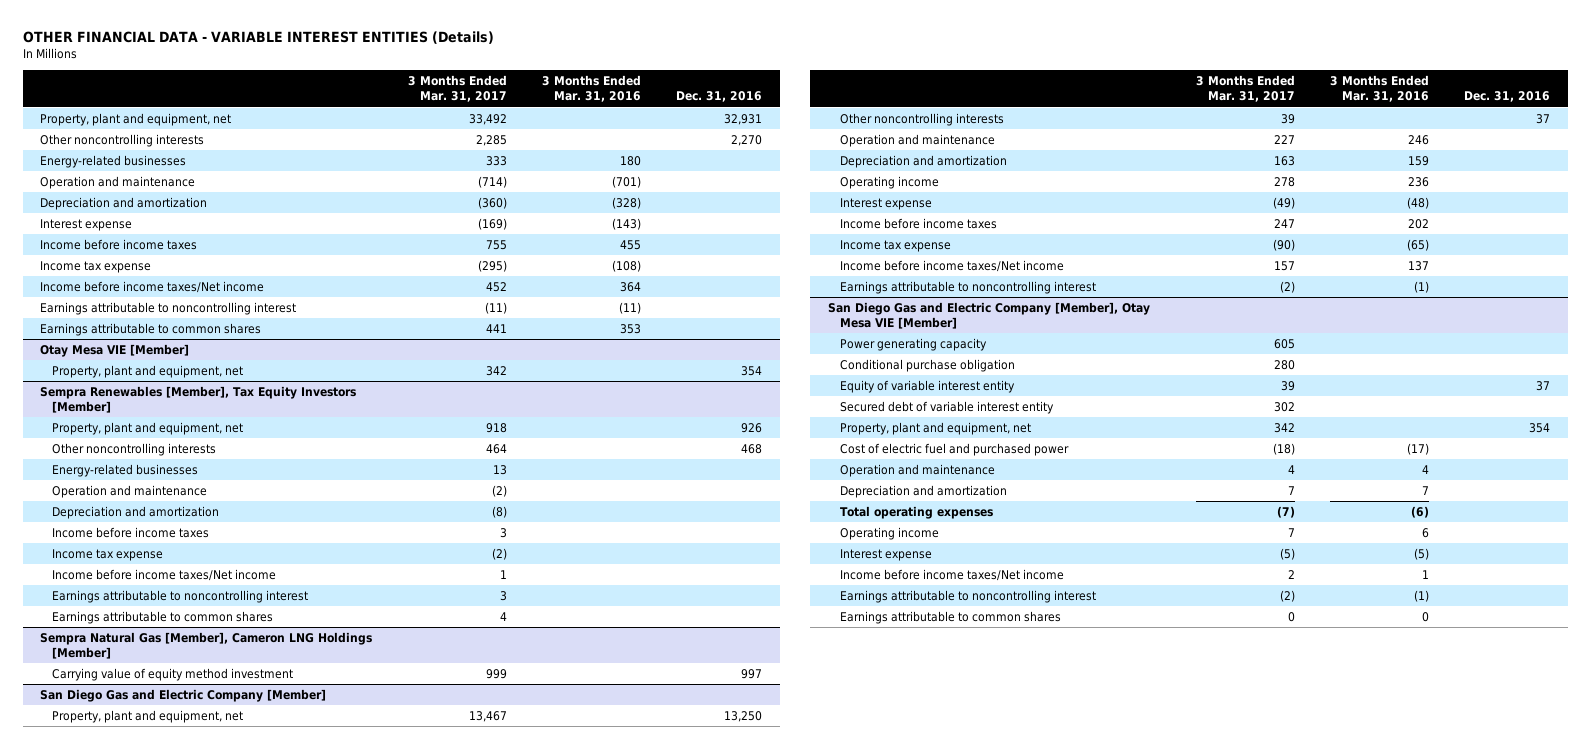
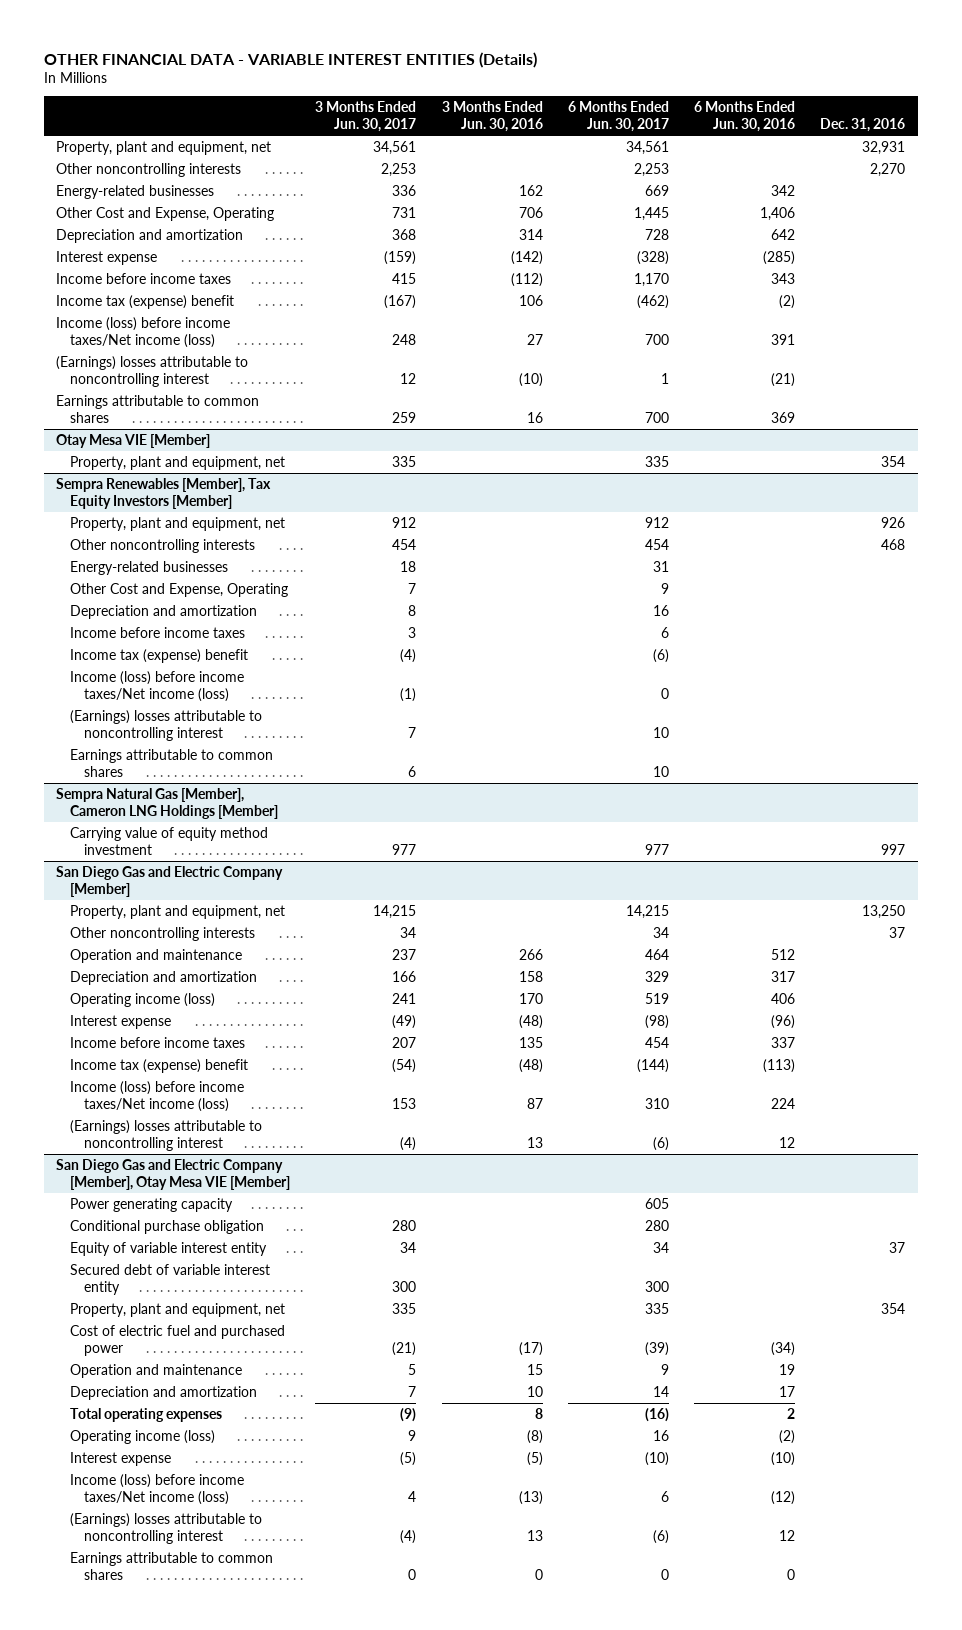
[407,75,507,103] 3 Months Ended Mar. 31, 2017 -> none
[542,75,642,103] 3 Months Ended Mar. 31, 2016 -> none
none -> [315,100,417,132] 3 Months Ended Jun. 30, 2017
none -> [441,100,543,132] 3 Months Ended Jun. 30, 2016
none -> [567,100,669,132] 6 Months Ended Jun. 30, 2017
none -> [693,100,795,132] 6 Months Ended Jun. 30, 2016
[40,176,196,190] Operation and maintenance -> [56,206,275,221] Other Cost and Expense, Operating
[40,261,152,274] Income tax expense -> [56,294,235,309] Income tax (expense) benefit
[40,281,265,294] Income before income taxes/Net income -> [56,316,231,348] Income (loss) before income taxes/Net income (loss)
[40,302,297,316] Earnings attributable to noncontrolling interest -> [56,355,249,387] (Earnings) losses attributable to noncontrolling interest
[52,485,208,499] Operation and maintenance -> [70,582,289,597] Other Cost and Expense, Operating
[52,549,164,562] Income tax expense -> [70,648,249,663] Income tax (expense) benefit
[52,569,277,582] Income before income taxes/Net income -> [70,670,245,702] Income (loss) before income taxes/Net income (loss)
[52,590,309,604] Earnings attributable to noncontrolling interest -> [70,709,263,741] (Earnings) losses attributable to noncontrolling interest
[840,176,940,190] Operating income -> [70,992,216,1007] Operating income (loss)
[840,240,952,253] Income tax expense -> [70,1058,249,1073] Income tax (expense) benefit
[840,260,1065,273] Income before income taxes/Net income -> [70,1080,245,1112] Income (loss) before income taxes/Net income (loss)
[840,281,1097,295] Earnings attributable to noncontrolling interest -> [70,1119,263,1151] (Earnings) losses attributable to noncontrolling interest
[840,527,940,541] Operating income -> [70,1429,216,1444] Operating income (loss)
[840,569,1065,582] Income before income taxes/Net income -> [70,1473,245,1505] Income (loss) before income taxes/Net income (loss)
[840,590,1097,604] Earnings attributable to noncontrolling interest -> [70,1512,263,1544] (Earnings) losses attributable to noncontrolling interest

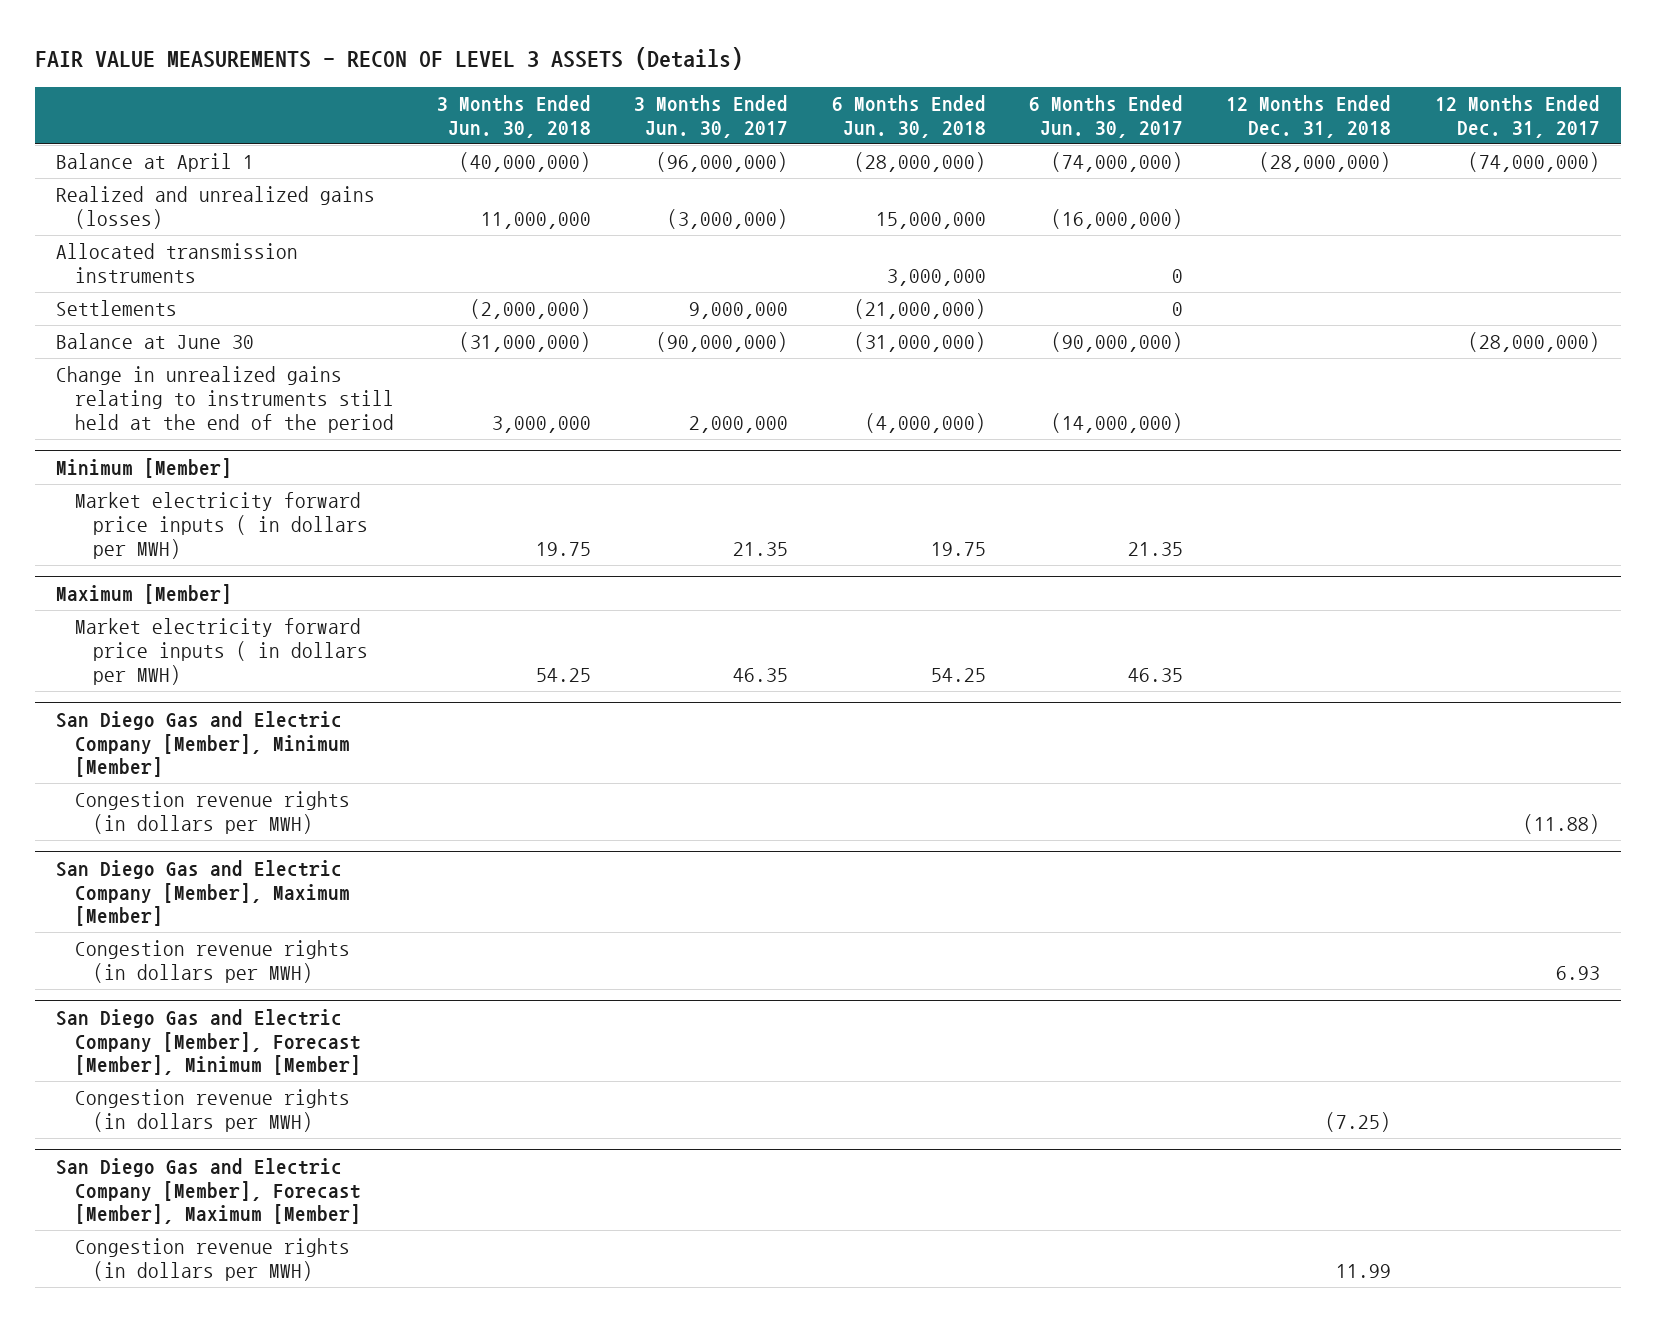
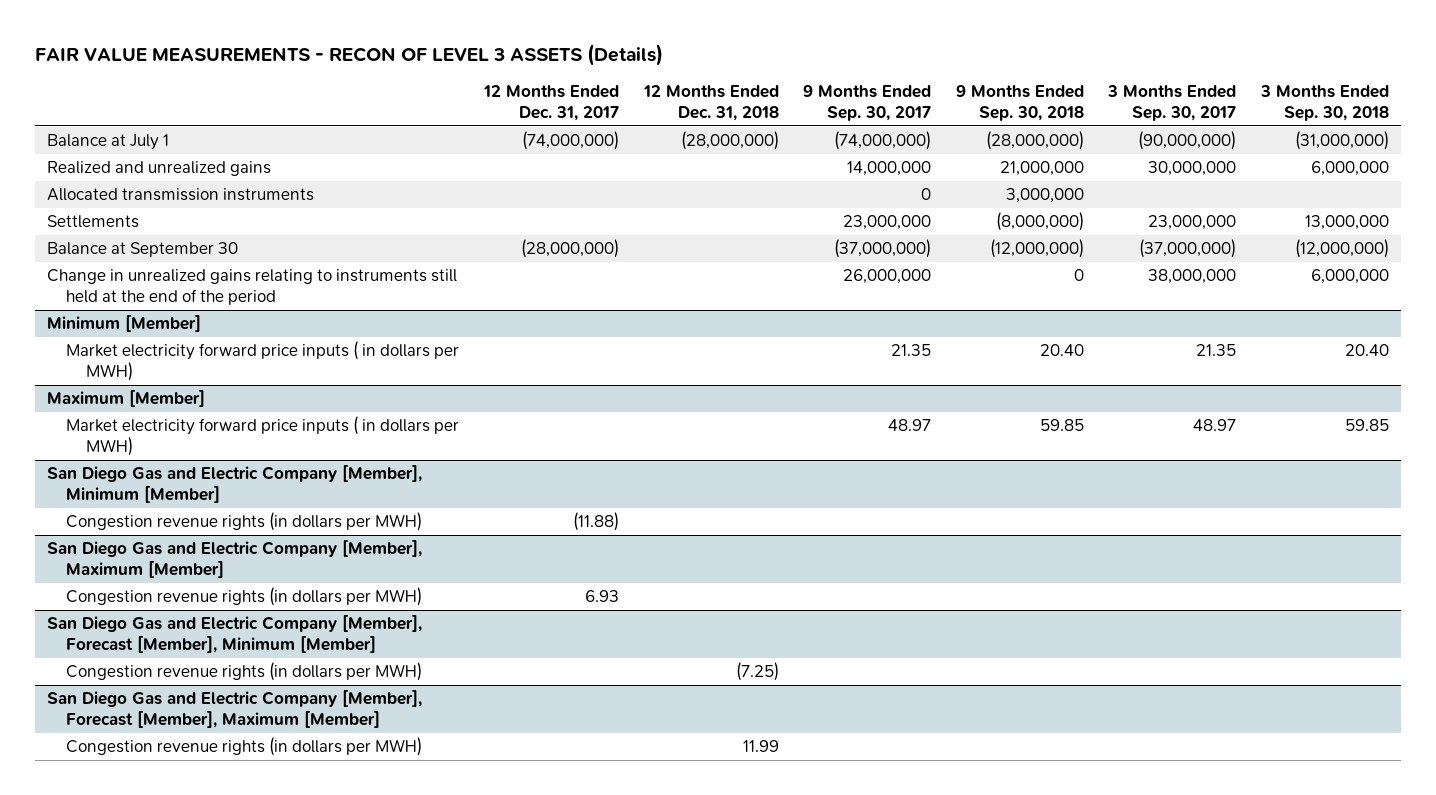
[437,95,592,138] 3 Months Ended Jun. 30, 2018 -> none
[634,95,789,138] 3 Months Ended Jun. 30, 2017 -> none
[831,95,986,138] 6 Months Ended Jun. 30, 2018 -> none
[1029,95,1184,138] 6 Months Ended Jun. 30, 2017 -> none
none -> [803,85,932,122] 9 Months Ended Sep. 30, 2017
none -> [955,85,1084,122] 9 Months Ended Sep. 30, 2018
none -> [1107,85,1237,122] 3 Months Ended Sep. 30, 2017
none -> [1260,85,1390,122] 3 Months Ended Sep. 30, 2018
[56,153,255,173] Balance at April 1 -> [46,134,169,151] Balance at July 1
[56,186,376,229] Realized and unrealized gains (losses) -> [46,161,271,177] Realized and unrealized gains
[56,333,255,350] Balance at June 30 -> [46,242,238,258] Balance at September 30

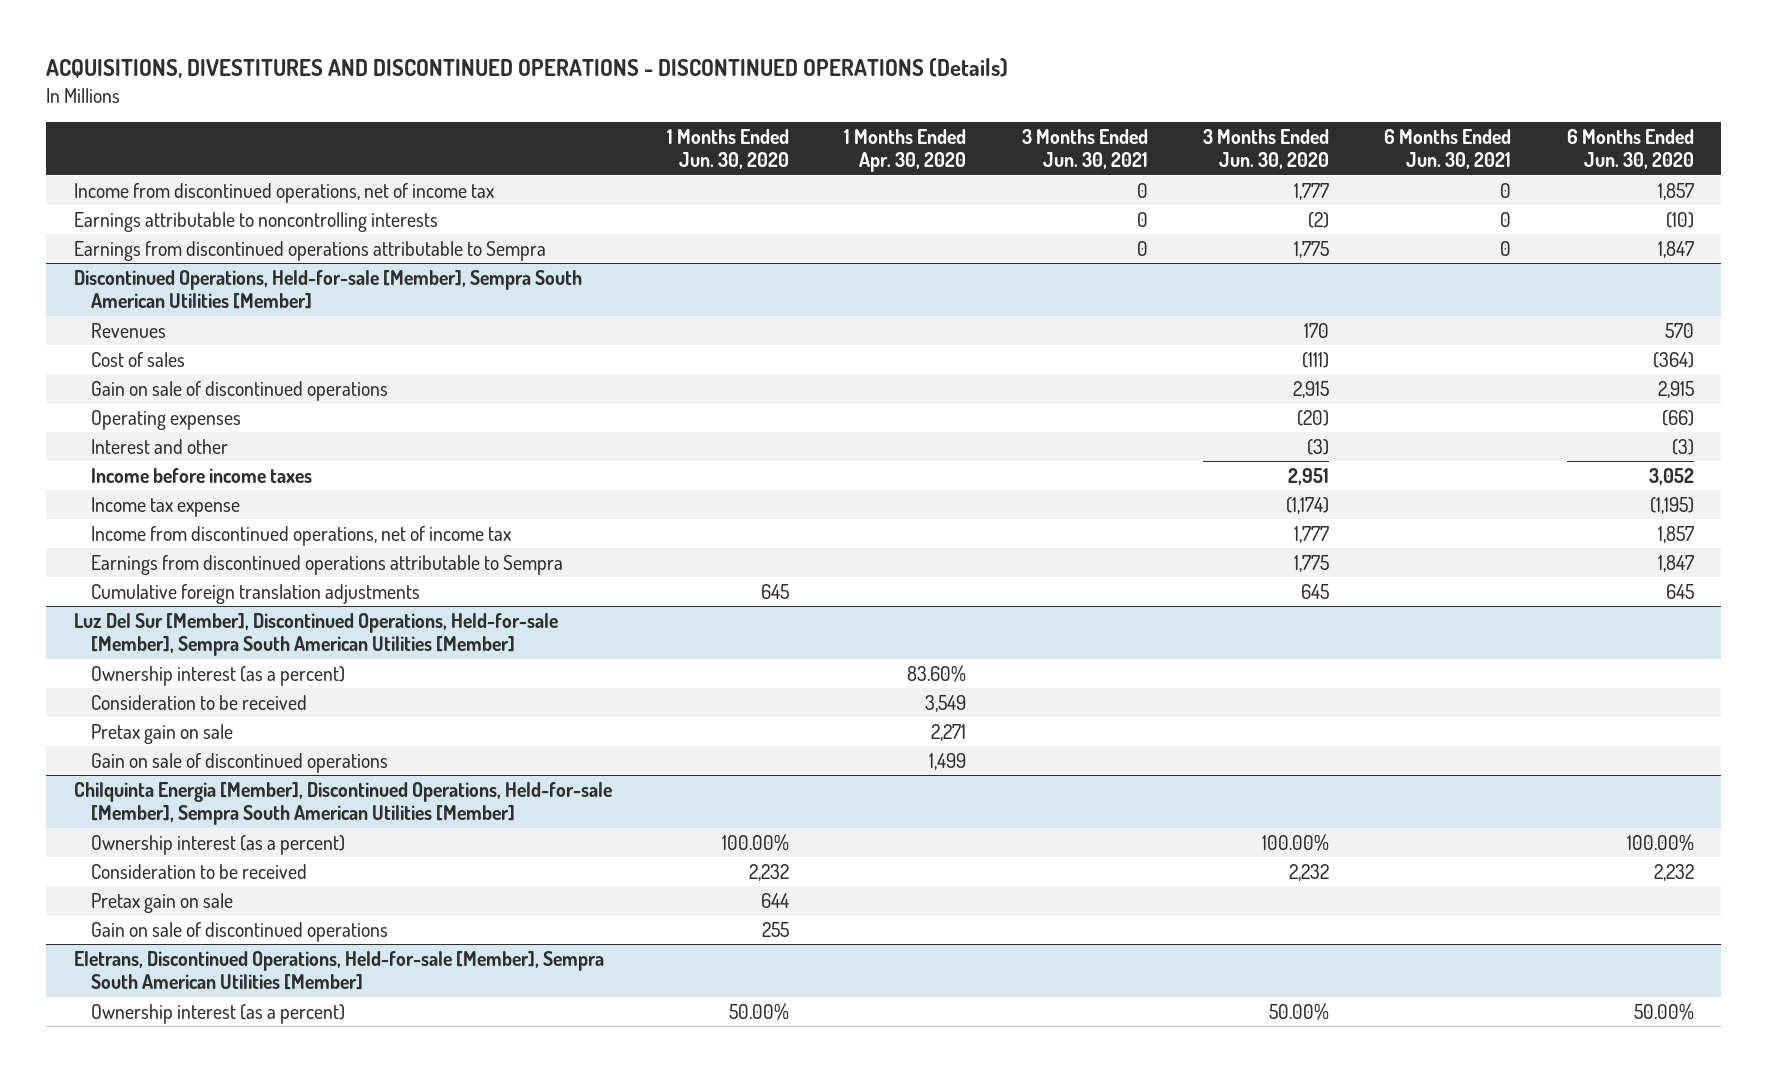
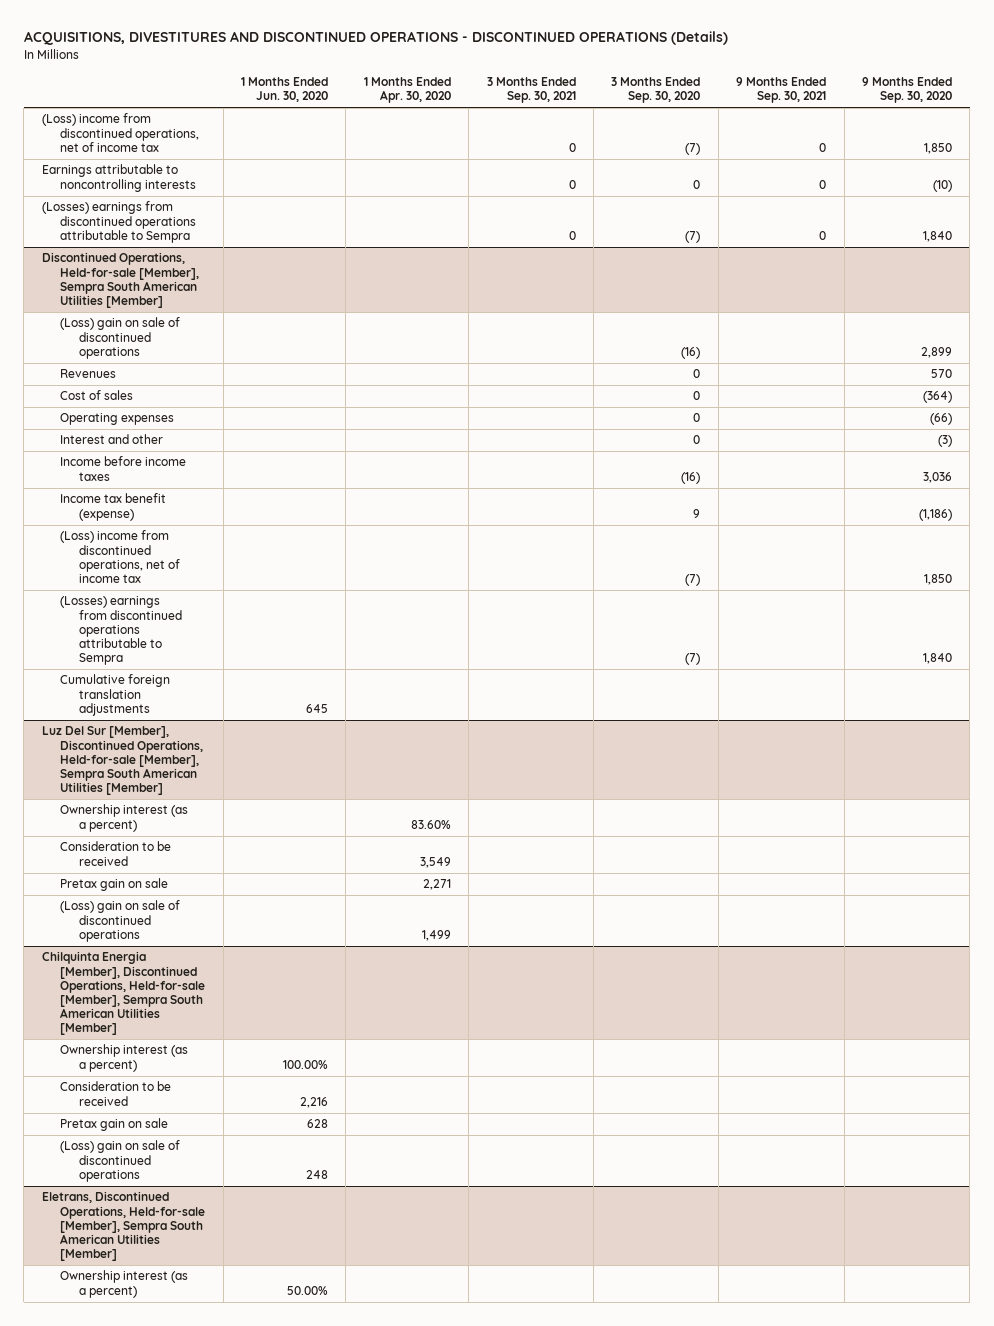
[1021,128,1148,170] 3 Months Ended Jun. 30, 2021 -> none
[1203,128,1330,170] 3 Months Ended Jun. 30, 2020 -> none
[1384,128,1512,170] 6 Months Ended Jun. 30, 2021 -> none
[1566,128,1694,170] 6 Months Ended Jun. 30, 2020 -> none
none -> [486,77,576,104] 3 Months Ended Sep. 30, 2021
none -> [611,77,701,104] 3 Months Ended Sep. 30, 2020
none -> [736,77,827,104] 9 Months Ended Sep. 30, 2021
none -> [862,77,953,104] 9 Months Ended Sep. 30, 2020
[73,182,494,203] Income from discontinued operations, net of income tax -> [41,113,200,152] (Loss) income from discontinued operations, net of income tax
[73,240,546,261] Earnings from discontinued operations attributable to Sempra -> [41,201,197,243] (Losses) earnings from discontinued operations attributable to Sempra
none -> [60,317,181,359] (Loss) gain on sale of discontinued operations
[91,380,389,401] Gain on sale of discontinued operations -> none
[91,496,241,517] Income tax expense -> [60,493,167,521] Income tax benefit (expense)
[91,525,512,546] Income from discontinued operations, net of income tax -> [60,530,180,584] (Loss) income from discontinued operations, net of income tax
[91,554,564,575] Earnings from discontinued operations attributable to Sempra -> [60,596,182,666] (Losses) earnings from discontinued operations attributable to Sempra
[91,752,389,773] Gain on sale of discontinued operations -> [60,900,181,942] (Loss) gain on sale of discontinued operations
[749,863,790,881] 2,232 -> [299,1096,328,1108] 2,216
[761,892,790,908] 644 -> [306,1119,328,1129] 628
[91,921,389,942] Gain on sale of discontinued operations -> [60,1140,181,1182] (Loss) gain on sale of discontinued operations
[762,921,790,937] 255 -> [305,1169,328,1179] 248

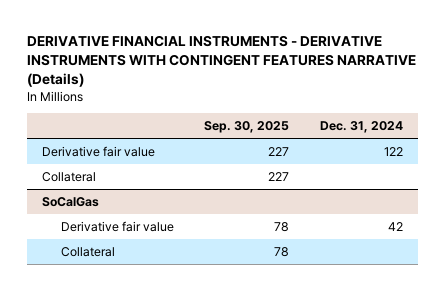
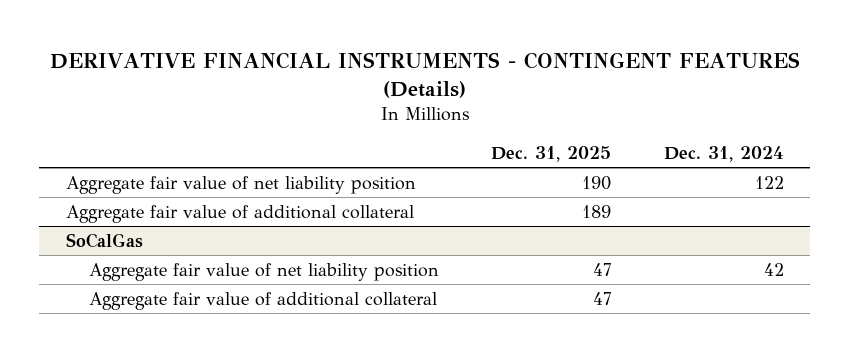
[26,34,416,88] DERIVATIVE FINANCIAL INSTRUMENTS - DERIVATIVE INSTRUMENTS WITH CONTINGENT FEATURES NARRATIVE (Details) -> [49,51,800,98] DERIVATIVE FINANCIAL INSTRUMENTS - CONTINGENT FEATURES (Details)
[204,121,290,134] Sep. 30, 2025 -> none
none -> [491,146,612,163] Dec. 31, 2025
[42,145,156,157] Derivative fair value -> [65,175,416,194] Aggregate fair value of net liability position
[42,171,97,182] Collateral -> [65,204,414,223] Aggregate fair value of additional collateral
[60,220,174,232] Derivative fair value -> [88,262,439,281] Aggregate fair value of net liability position
[60,246,115,257] Collateral -> [88,291,437,310] Aggregate fair value of additional collateral

